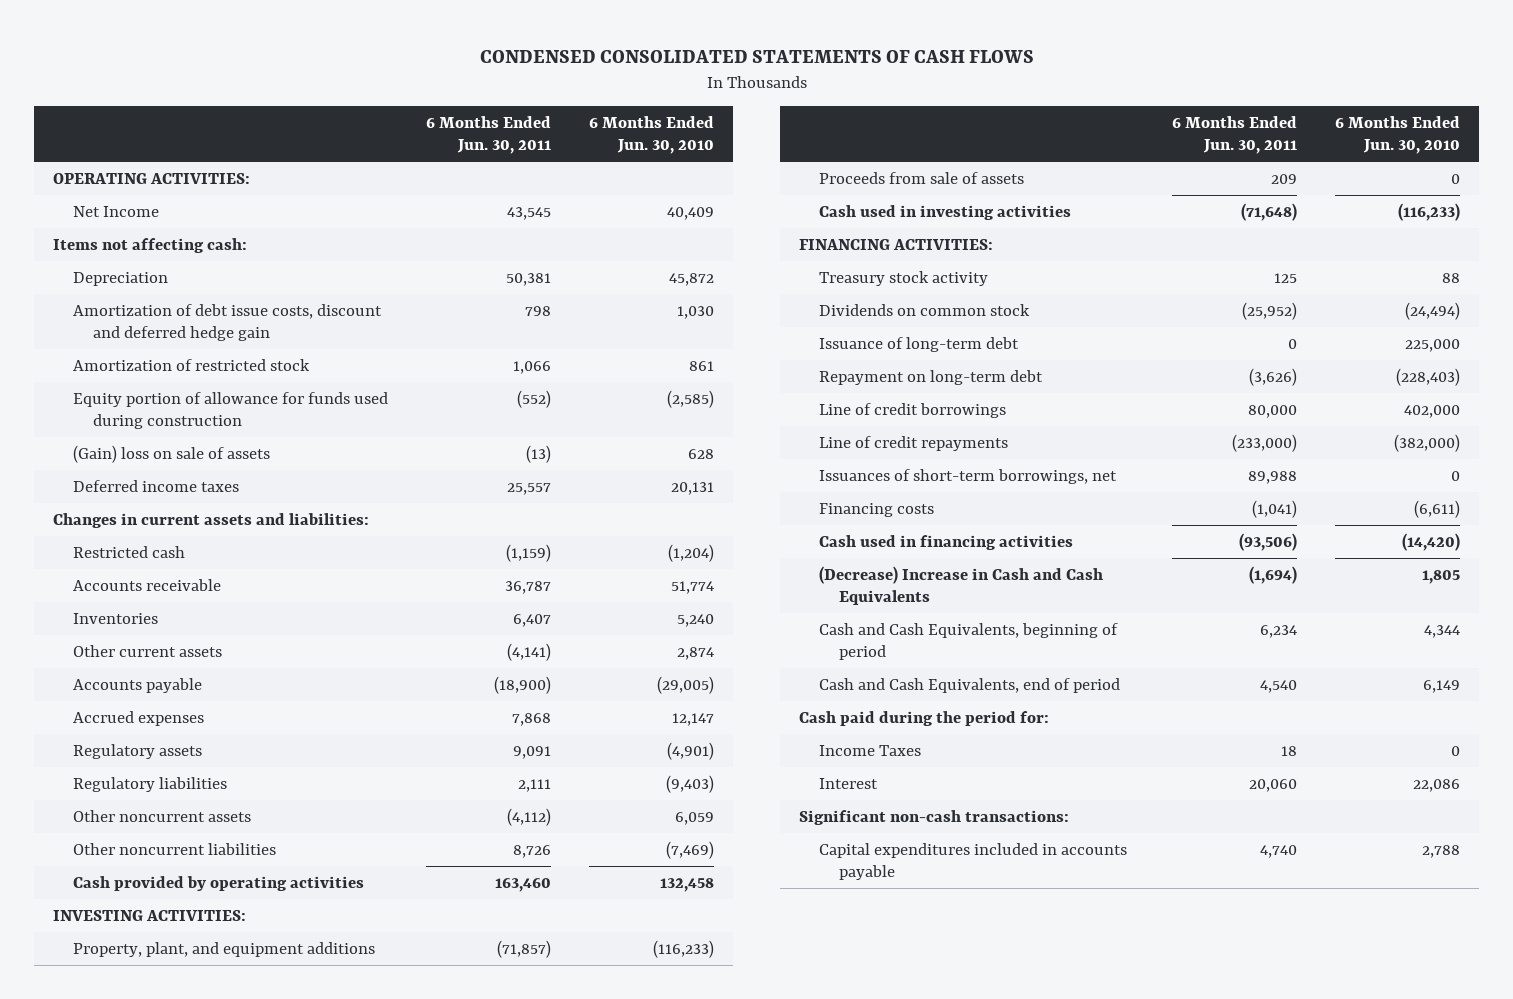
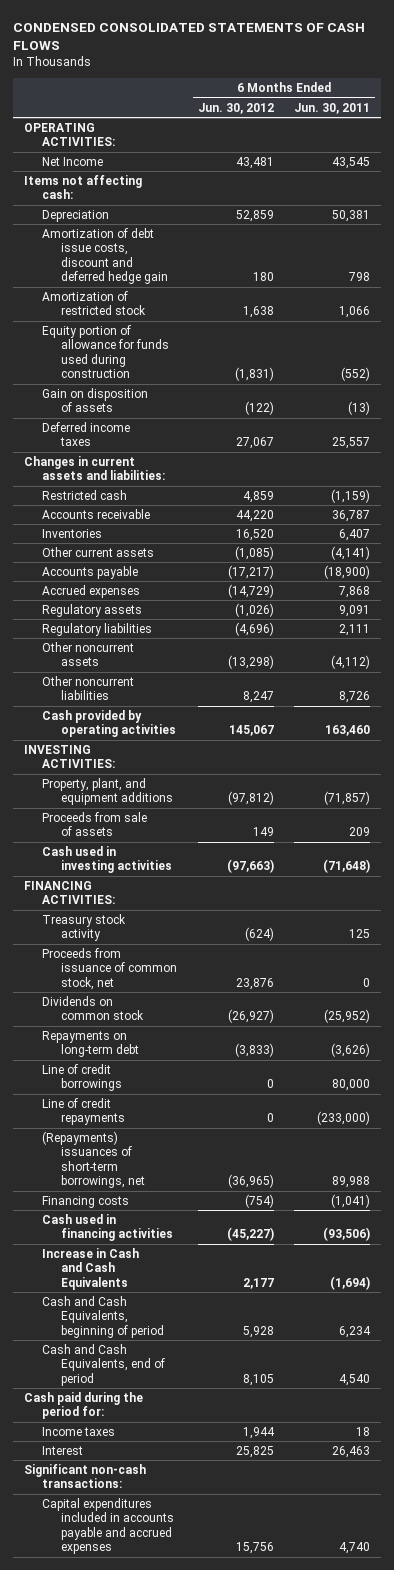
[589,115,715,155] 6 Months Ended Jun. 30, 2010 -> none
none -> [197,102,274,114] Jun. 30, 2012
[73,444,271,463] (Gain) loss on sale of assets -> [42,387,149,413] Gain on disposition of assets
none -> [42,947,178,990] Proceeds from issuance of common stock, net
[818,336,1019,352] Issuance of long-term debt -> none
[818,369,1043,385] Repayment on long-term debt -> [42,1030,140,1058] Repayments on long-term debt
[818,468,1117,484] Issuances of short-term borrowings, net -> [42,1130,146,1189] (Repayments) issuances of short-term borrowings, net
[818,565,1103,606] (Decrease) Increase in Cash and Cash Equivalents -> [42,1247,140,1290] Increase in Cash and Cash Equivalents
[818,744,921,756] Income Taxes -> [42,1426,116,1436] Income taxes
[1248,778,1297,792] 20,060 -> [332,1445,371,1458] 26,463
[818,842,1127,881] Capital expenditures included in accounts payable -> [42,1497,175,1555] Capital expenditures included in accounts payable and accrued expenses

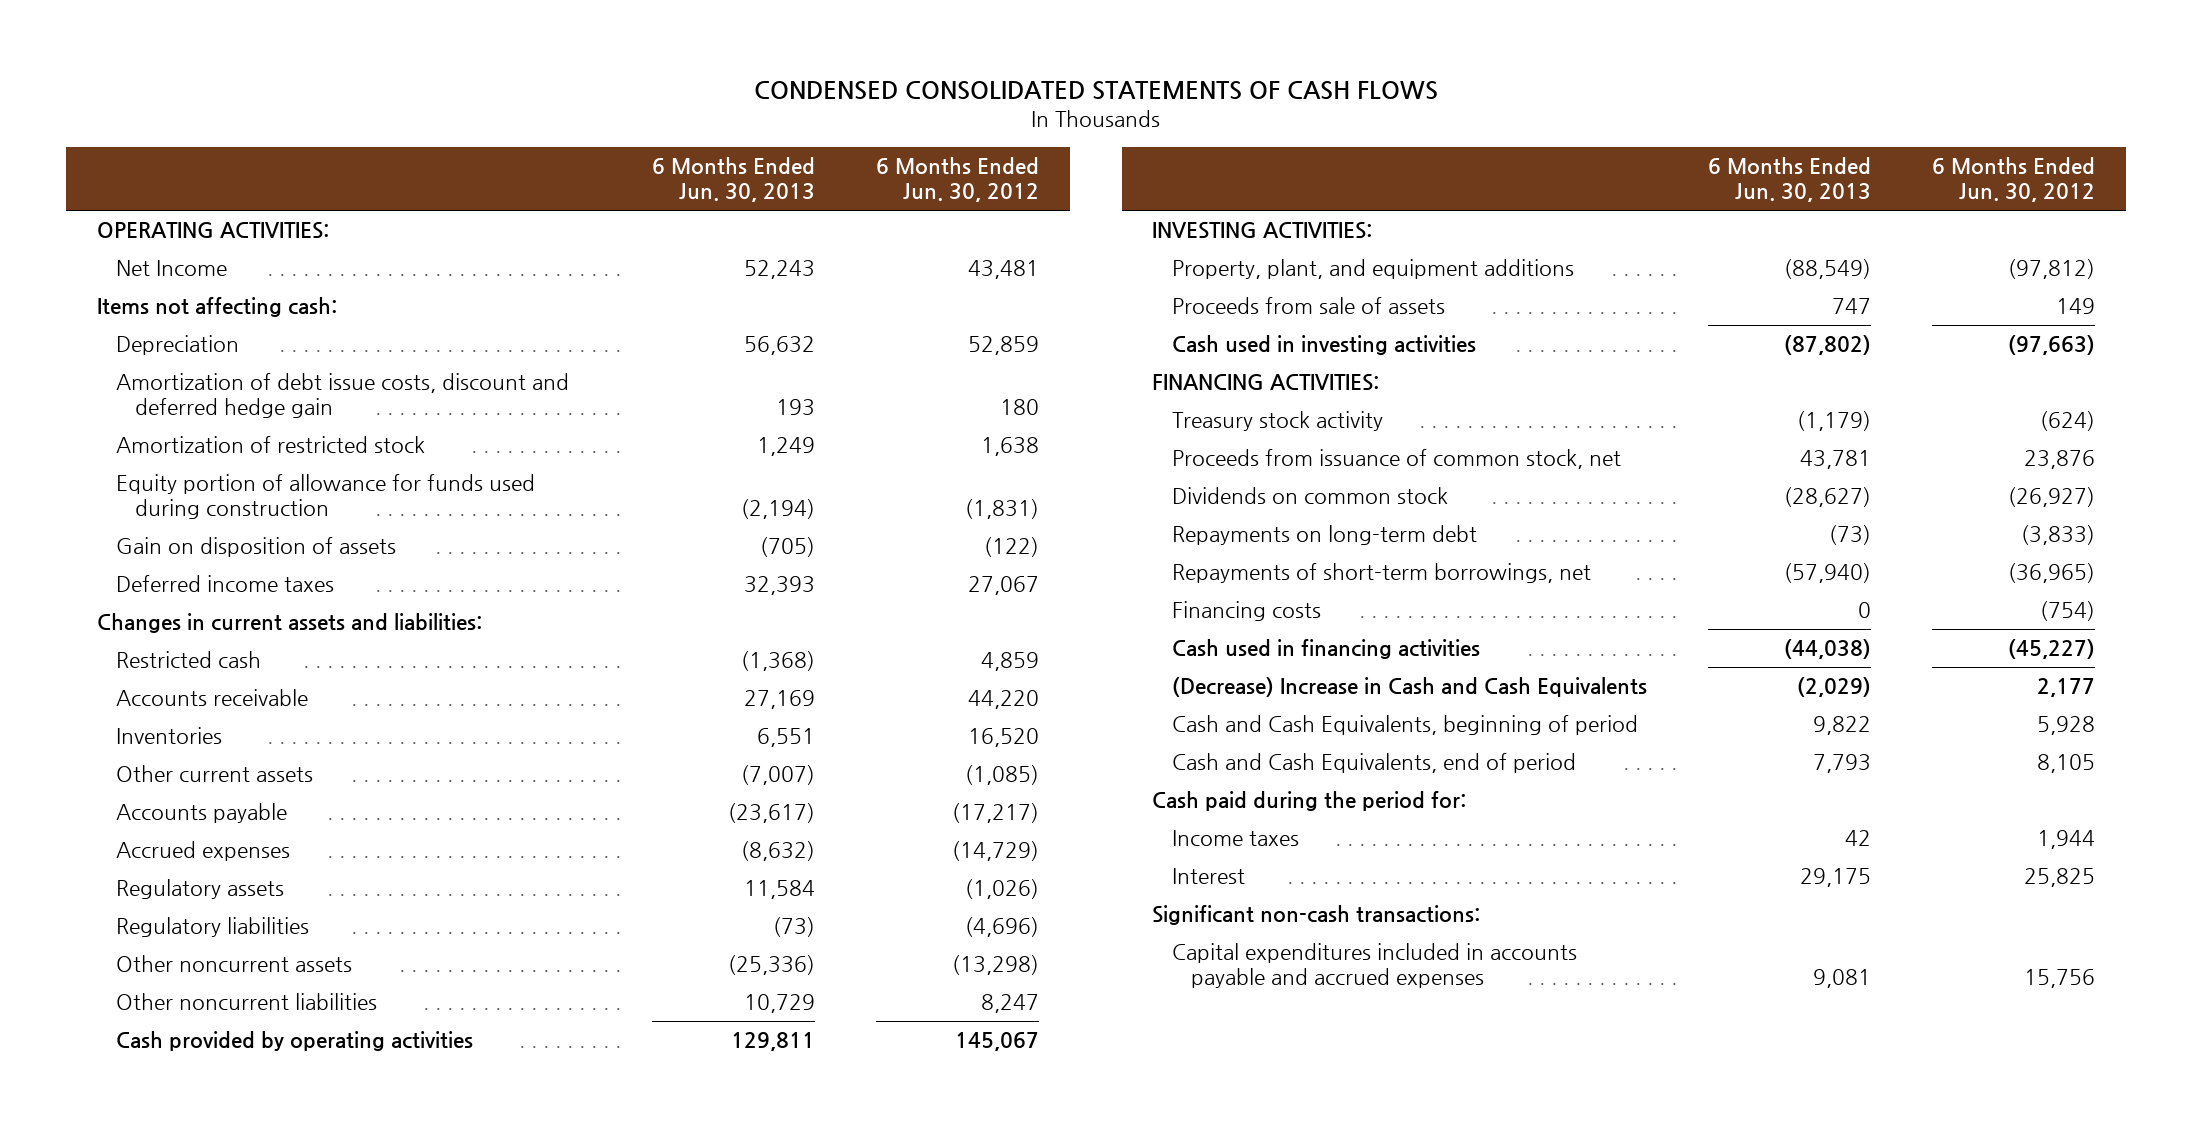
[294,102,371,114] Jun. 30, 2011 -> none
none -> [651,157,815,203] 6 Months Ended Jun. 30, 2013
[42,1063,123,1092] Line of credit borrowings -> none
[42,1097,126,1126] Line of credit repayments -> none
[42,1130,146,1189] (Repayments) issuances of short-term borrowings, net -> [1171,563,1591,584] Repayments of short-term borrowings, net
[42,1247,140,1290] Increase in Cash and Cash Equivalents -> [1171,677,1647,698] (Decrease) Increase in Cash and Cash Equivalents

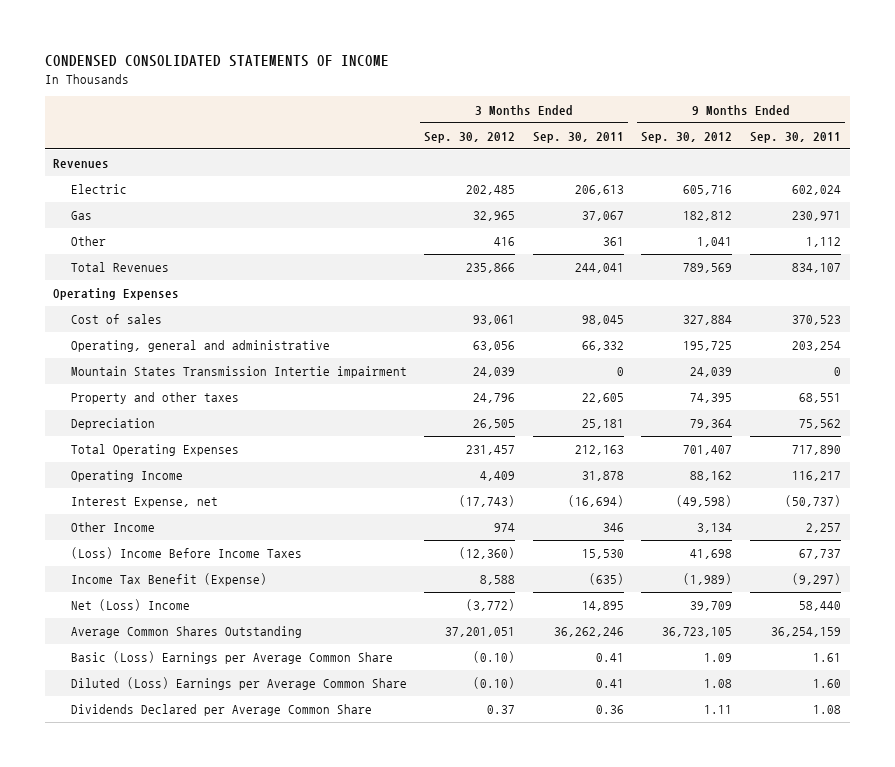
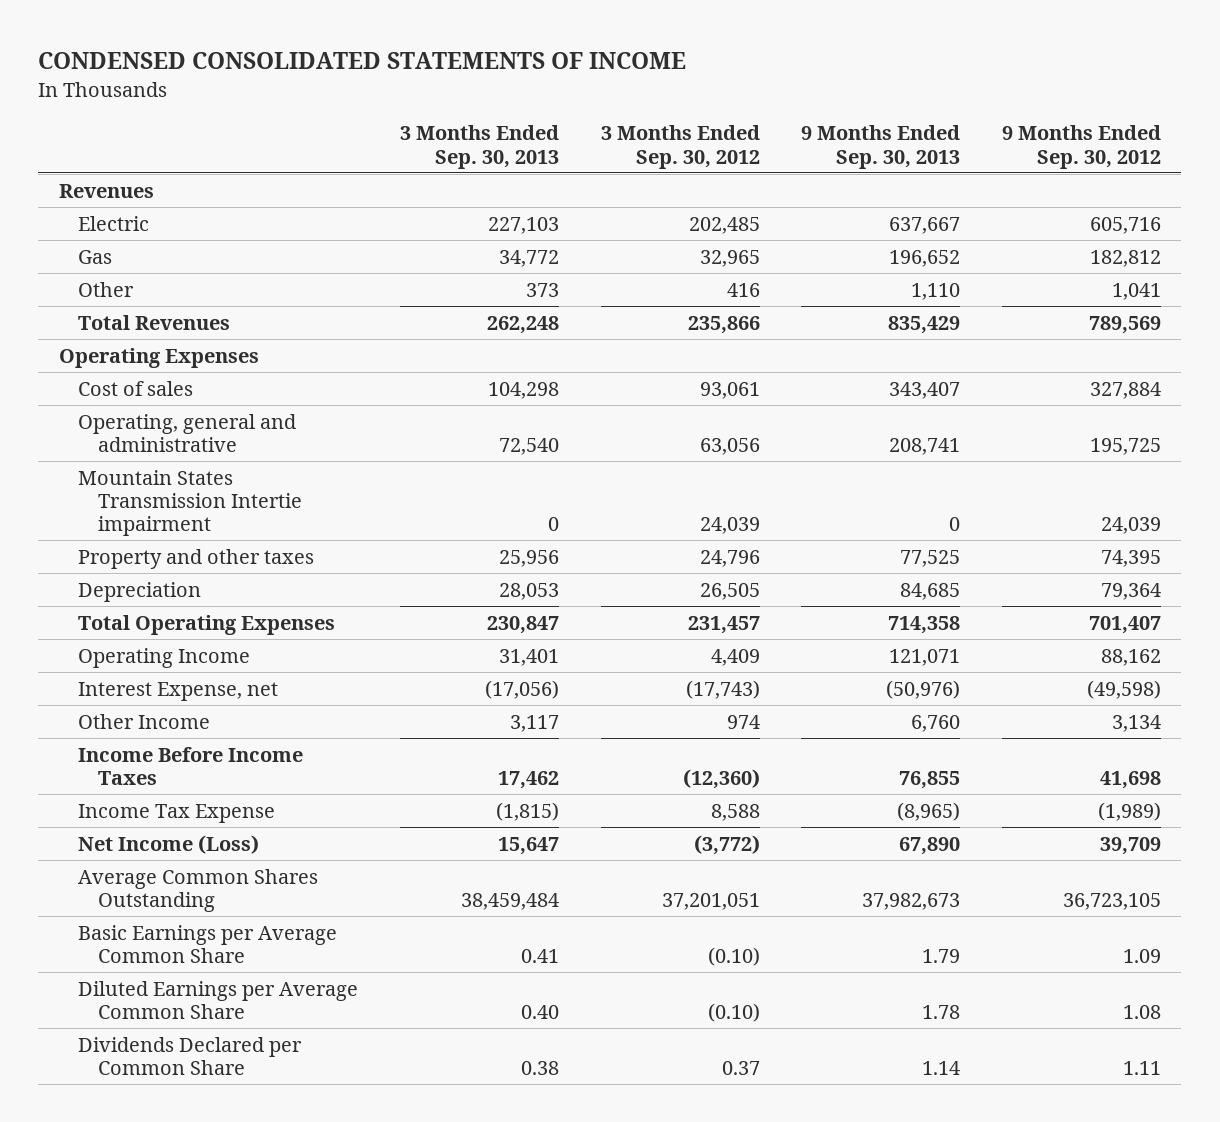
[532,131,624,143] Sep. 30, 2011 -> none
[750,131,842,143] Sep. 30, 2011 -> none
none -> [400,125,560,169] 3 Months Ended Sep. 30, 2013
none -> [801,125,961,169] 9 Months Ended Sep. 30, 2013
[70,547,302,560] (Loss) Income Before Income Taxes -> [78,746,304,785] Income Before Income Taxes
[70,573,267,587] Income Tax Benefit (Expense) -> [78,803,276,823] Income Tax Expense
[70,599,190,612] Net (Loss) Income -> [78,834,260,854] Net Income (Loss)
[70,651,393,665] Basic (Loss) Earnings per Average Common Share -> [78,924,338,963] Basic Earnings per Average Common Share
[70,677,407,691] Diluted (Loss) Earnings per Average Common Share -> [78,980,359,1019] Diluted Earnings per Average Common Share
[70,704,372,717] Dividends Declared per Average Common Share -> [78,1036,303,1075] Dividends Declared per Common Share

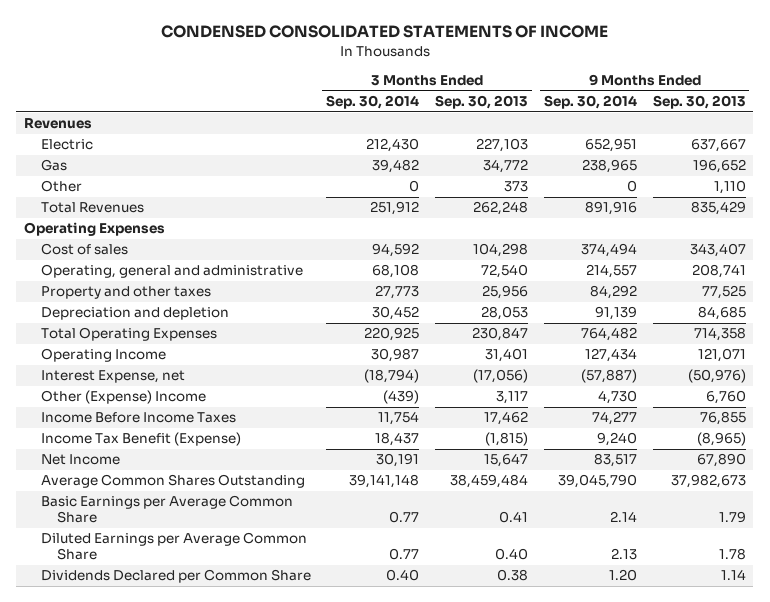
[600,125,760,169] 3 Months Ended Sep. 30, 2012 -> none
[1001,125,1161,169] 9 Months Ended Sep. 30, 2012 -> none
none -> [326,95,420,110] Sep. 30, 2014
none -> [543,95,637,110] Sep. 30, 2014
[78,469,303,536] Mountain States Transmission Intertie impairment -> none
[78,581,202,602] Depreciation -> [40,307,229,321] Depreciation and depletion
[78,713,211,729] Other Income -> [40,390,206,405] Other (Expense) Income
[78,803,276,823] Income Tax Expense -> [40,432,241,447] Income Tax Benefit (Expense)
[78,834,260,854] Net Income (Loss) -> [40,454,120,466] Net Income

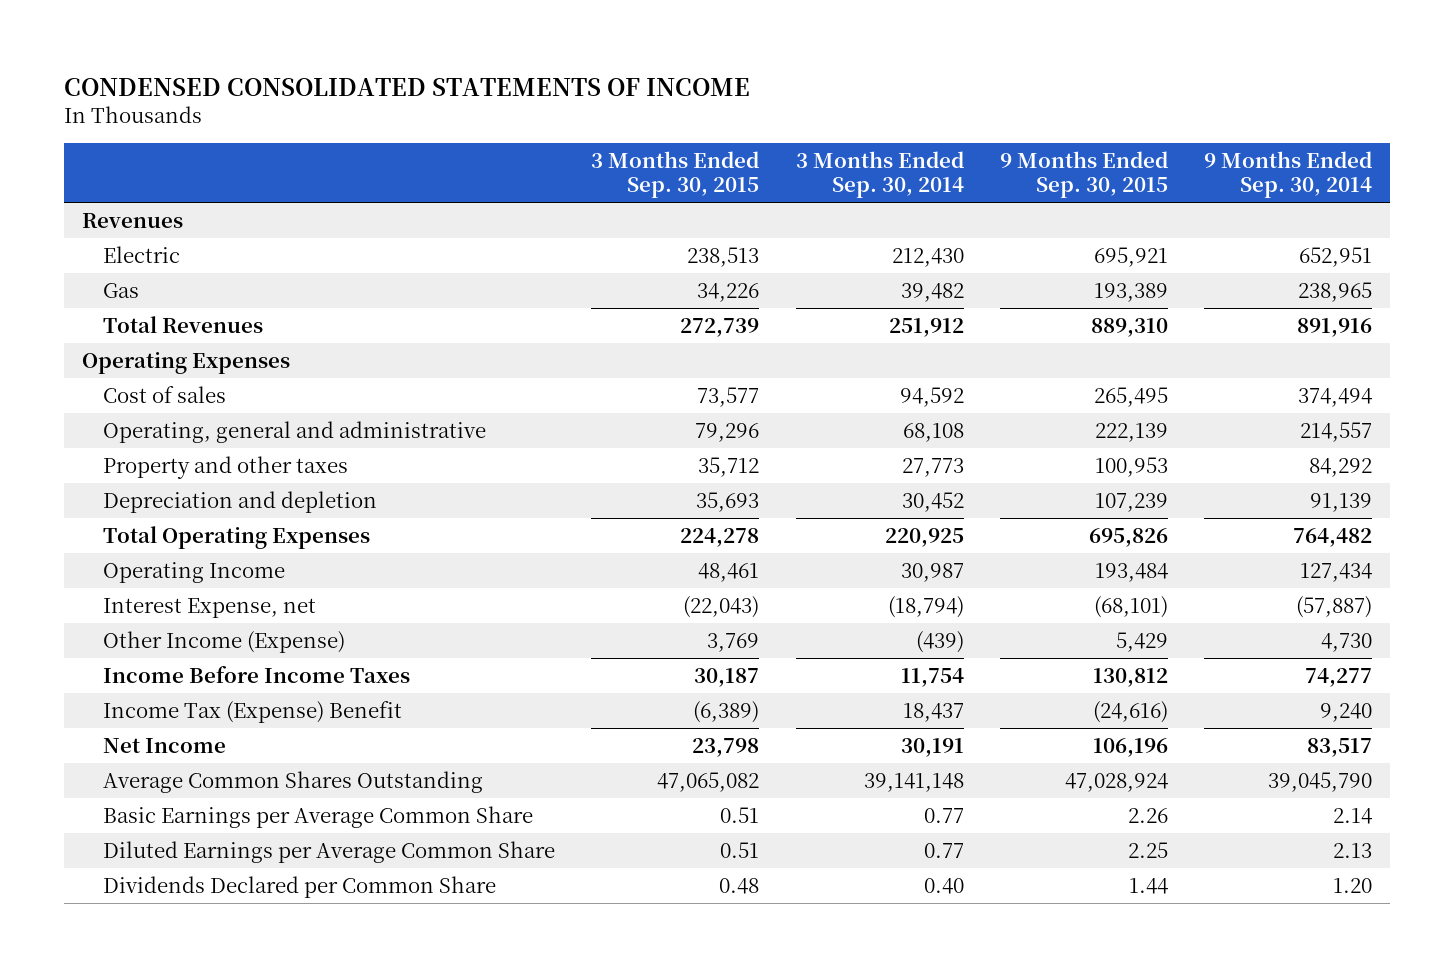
[435,95,529,110] Sep. 30, 2013 -> none
[652,95,746,110] Sep. 30, 2013 -> none
none -> [591,151,760,199] 3 Months Ended Sep. 30, 2015
none -> [1000,151,1169,199] 9 Months Ended Sep. 30, 2015
[40,180,82,193] Other -> none
[40,390,206,405] Other (Expense) Income -> [103,631,346,654] Other Income (Expense)
[40,432,241,447] Income Tax Benefit (Expense) -> [103,701,403,724] Income Tax (Expense) Benefit

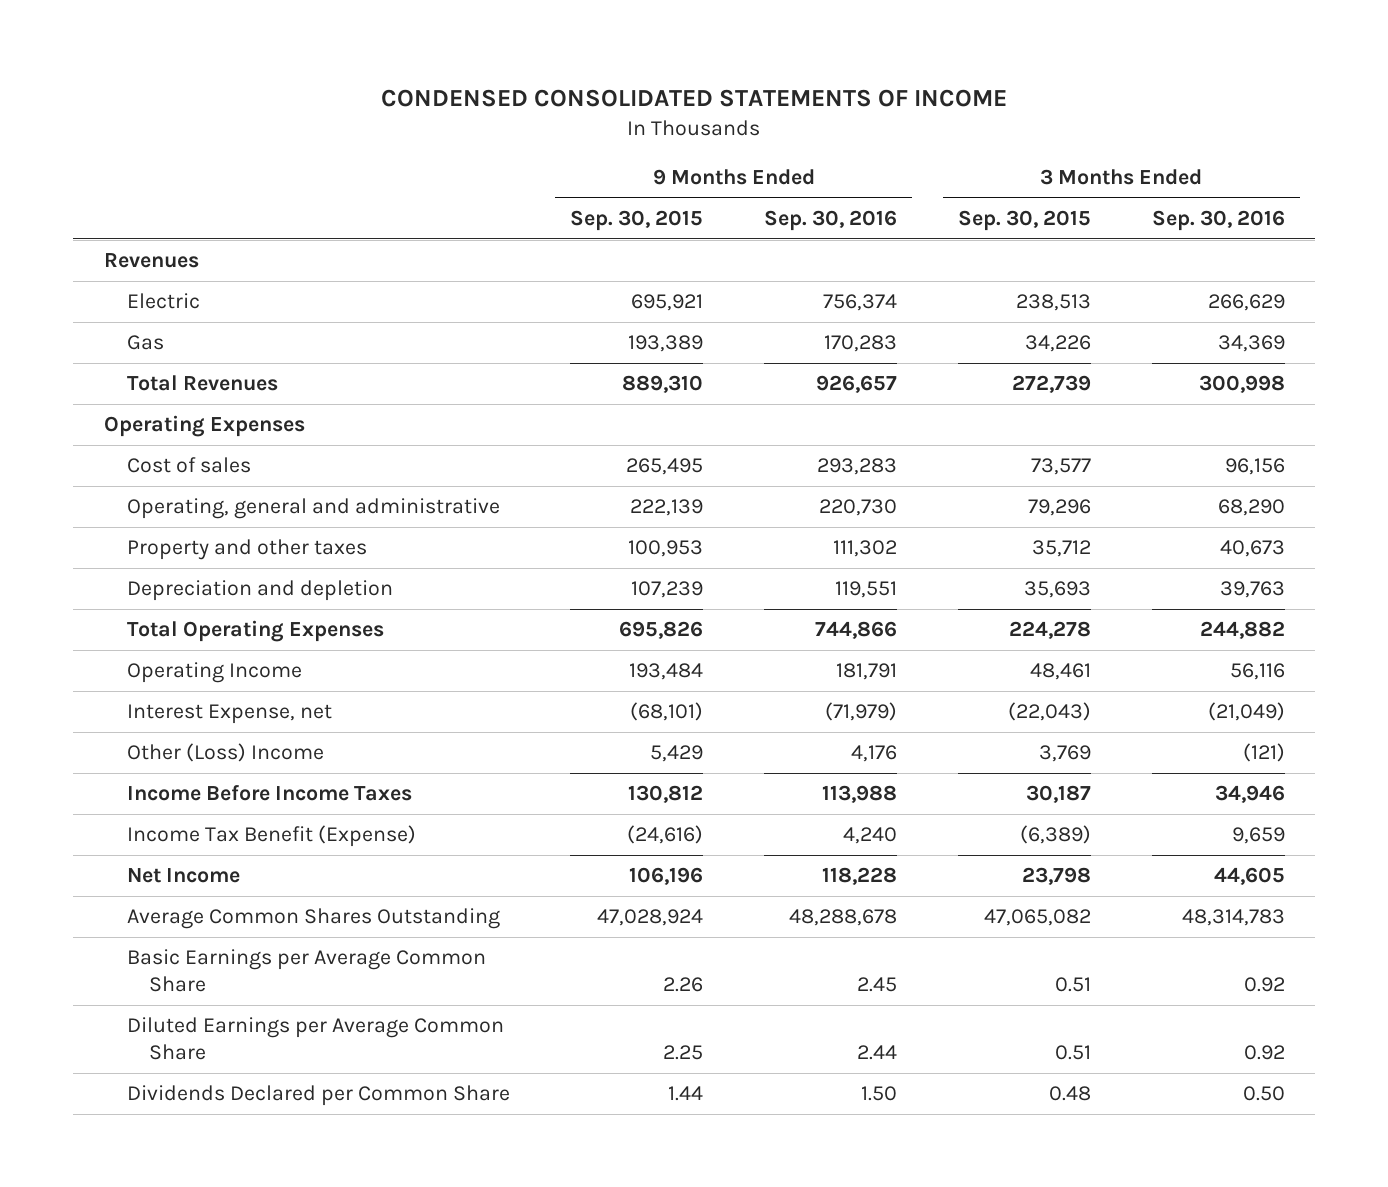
[795,151,964,199] 3 Months Ended Sep. 30, 2014 -> none
[1204,151,1373,199] 9 Months Ended Sep. 30, 2014 -> none
none -> [764,210,898,232] Sep. 30, 2016
none -> [1151,210,1285,232] Sep. 30, 2016
[103,631,346,654] Other Income (Expense) -> [126,743,324,763] Other (Loss) Income
[103,701,403,724] Income Tax (Expense) Benefit -> [126,825,416,848] Income Tax Benefit (Expense)

